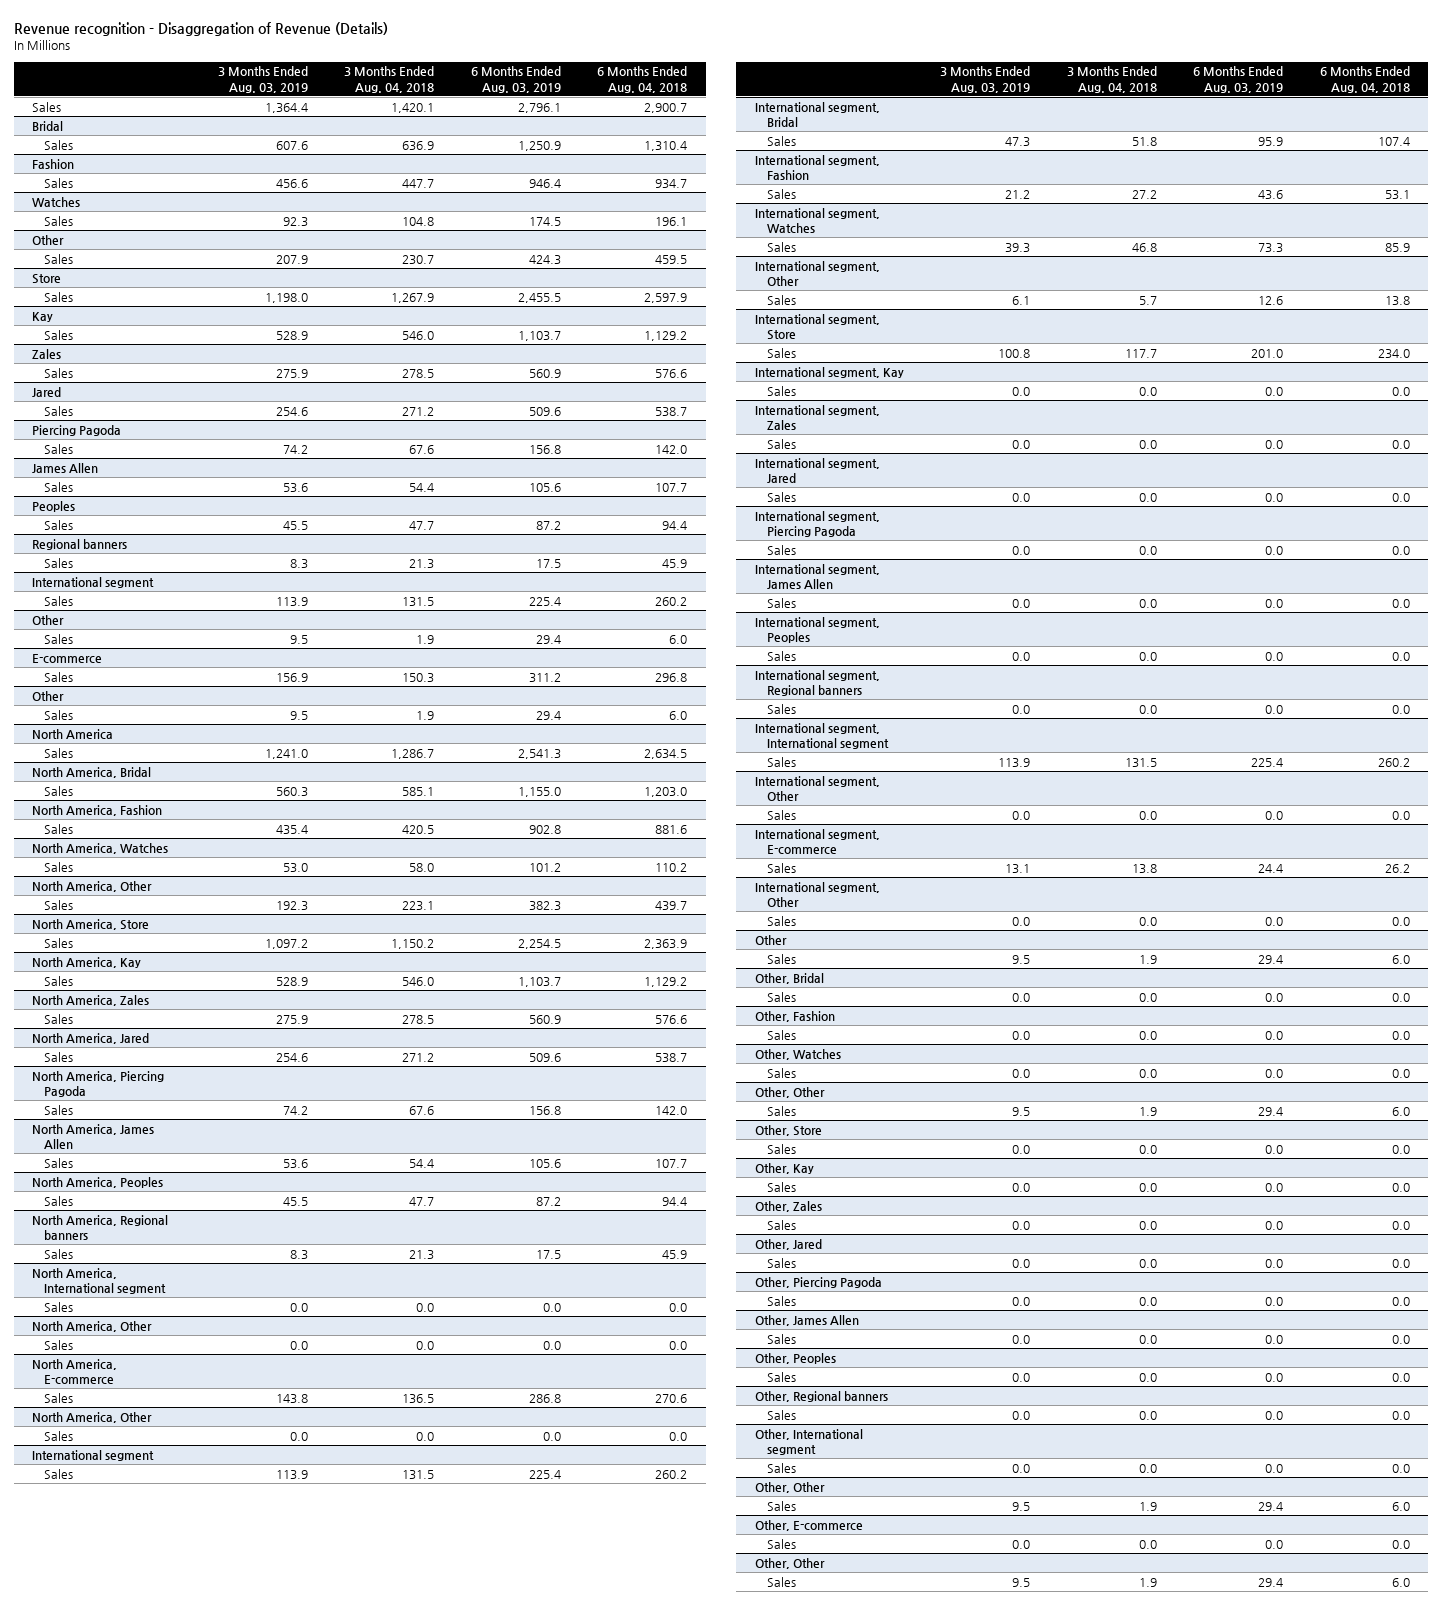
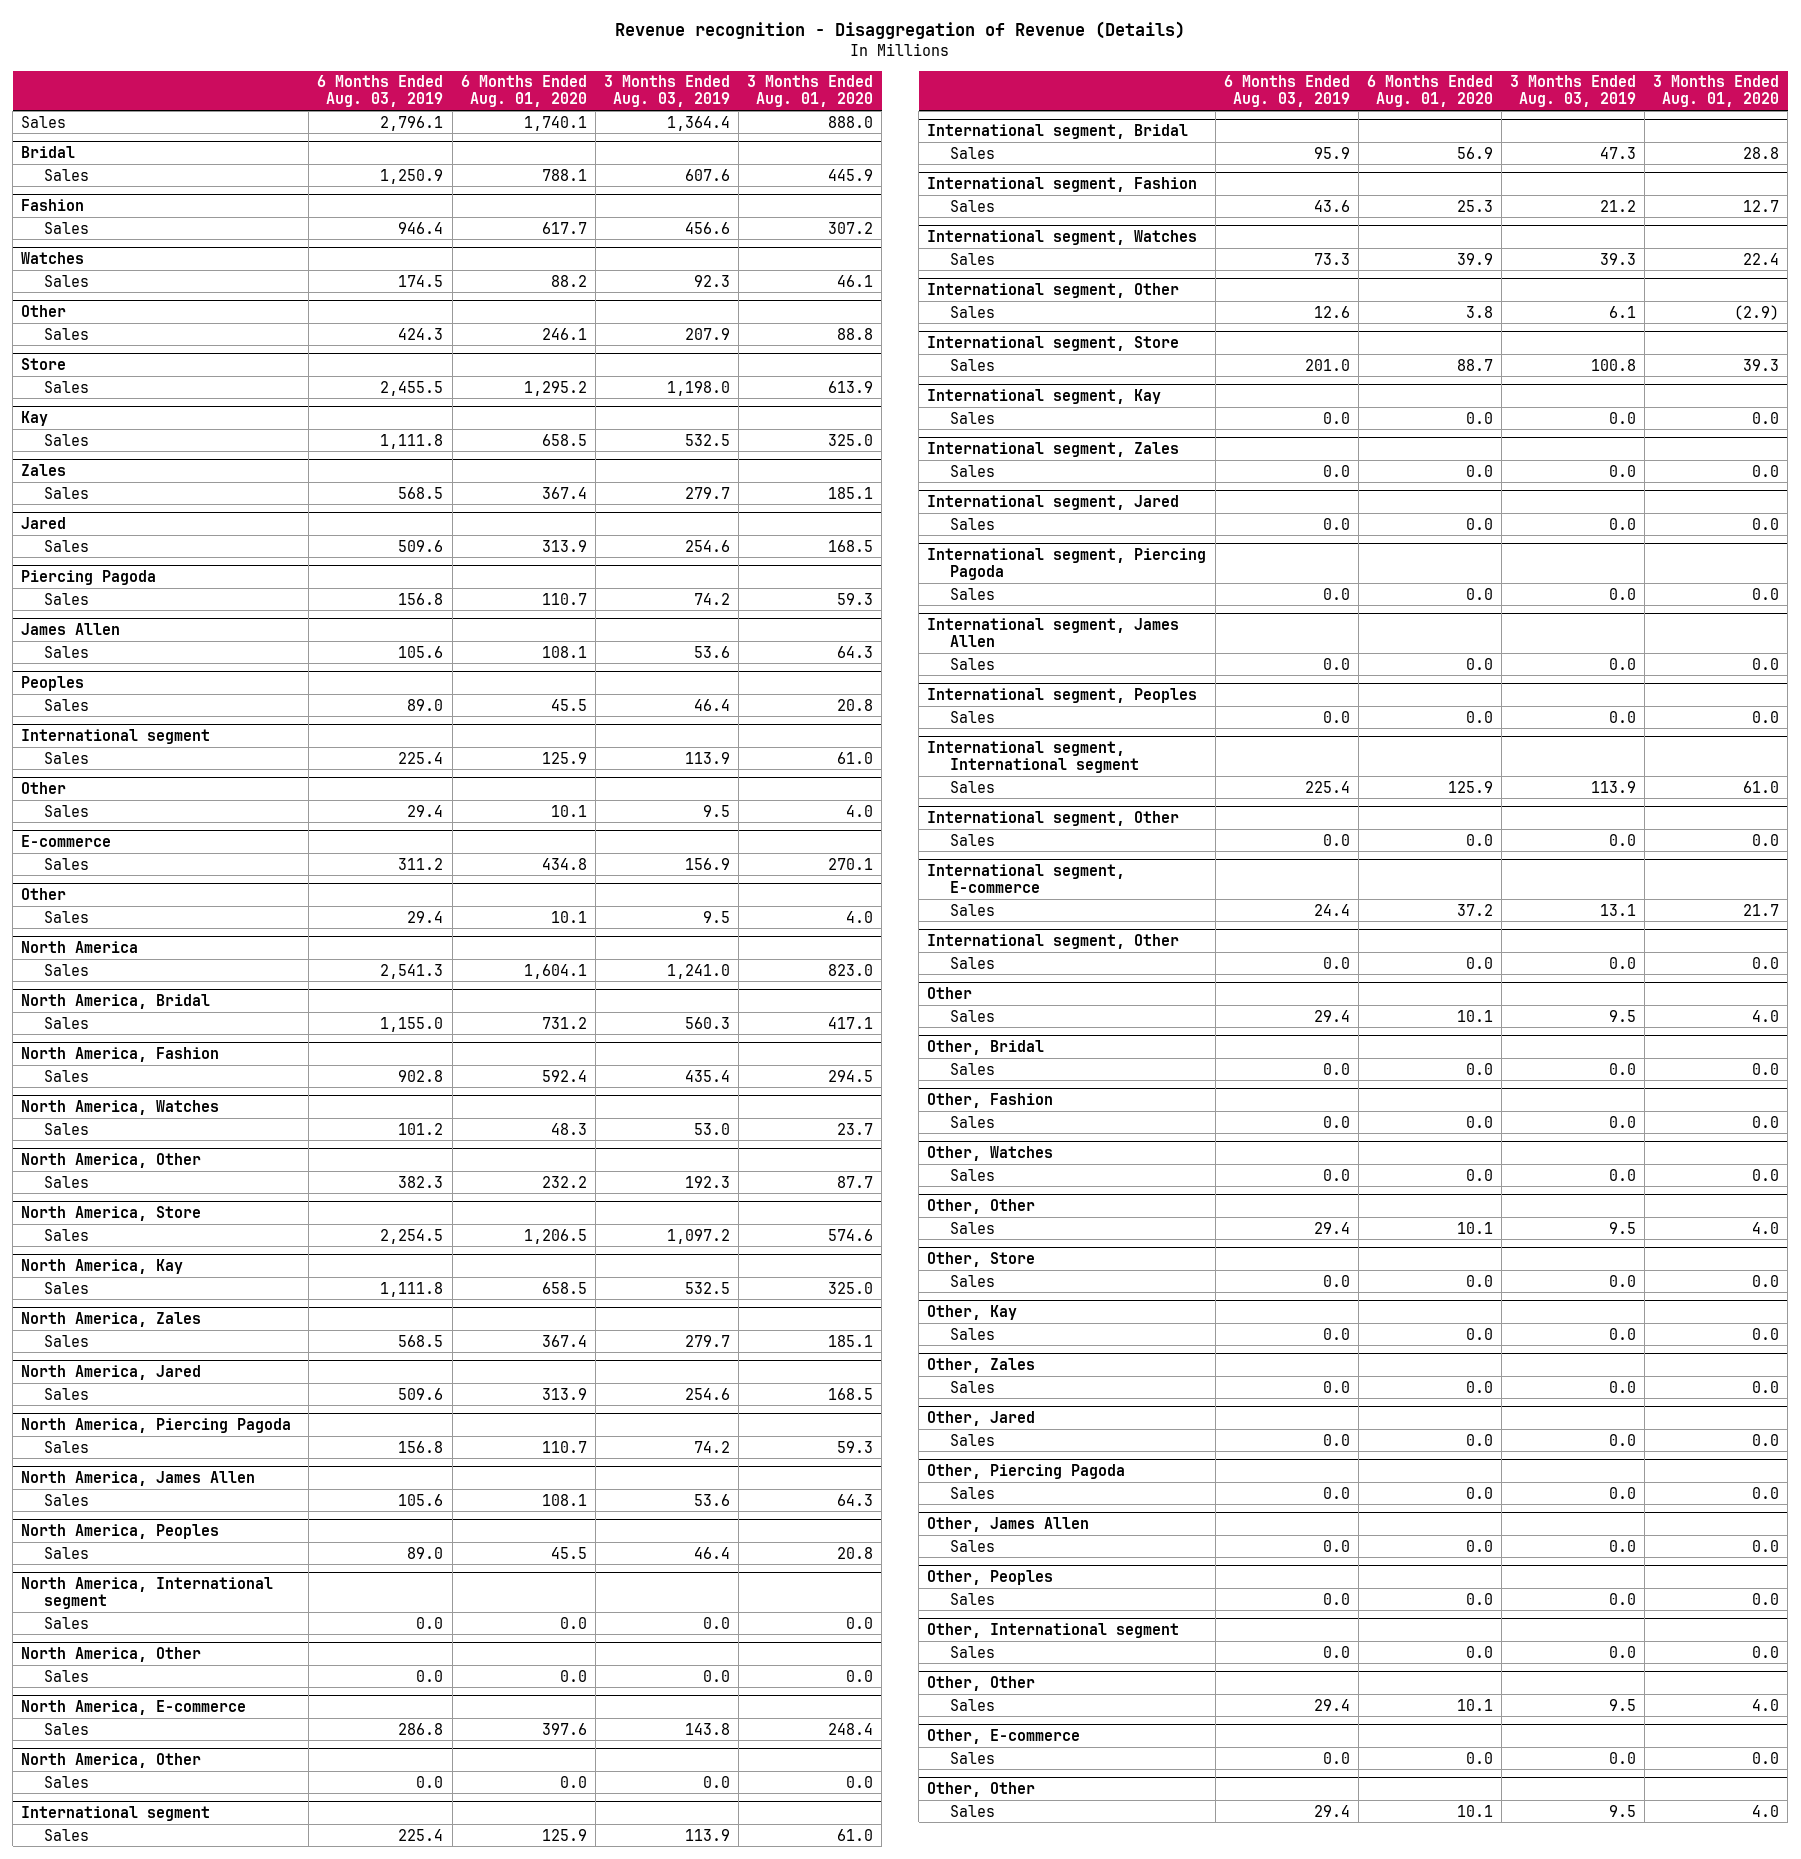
[344,66,435,93] 3 Months Ended Aug. 04, 2018 -> none
[597,66,688,93] 6 Months Ended Aug. 04, 2018 -> none
none -> [460,75,587,108] 6 Months Ended Aug. 01, 2020
none -> [747,75,874,108] 3 Months Ended Aug. 01, 2020
[275,330,308,340] 528.9 -> [684,433,730,446] 532.5
[517,330,561,341] 1,103.7 -> [380,433,444,449] 1,111.8
[275,368,308,378] 275.9 -> [684,486,730,499] 279.7
[528,368,561,378] 560.9 -> [398,486,444,499] 568.5
[32,538,128,550] Regional banners -> none
[44,557,74,568] Sales -> none
[282,520,308,530] 45.5 -> [693,698,730,711] 46.4
[535,520,561,530] 87.2 -> [407,698,444,711] 89.0
[275,976,308,986] 528.9 -> [684,1281,730,1294] 532.5
[517,976,561,987] 1,103.7 -> [380,1281,444,1297] 1,111.8
[275,1014,308,1024] 275.9 -> [684,1334,730,1347] 279.7
[528,1014,561,1024] 560.9 -> [398,1334,444,1347] 568.5
[32,1214,169,1241] North America, Regional banners -> none
[44,1248,74,1259] Sales -> none
[282,1196,308,1206] 45.5 -> [693,1546,730,1559] 46.4
[535,1196,561,1206] 87.2 -> [407,1546,444,1559] 89.0
[754,669,880,697] International segment, Regional banners -> none
[766,703,796,714] Sales -> none
[754,1390,888,1402] Other, Regional banners -> none
[766,1409,796,1420] Sales -> none

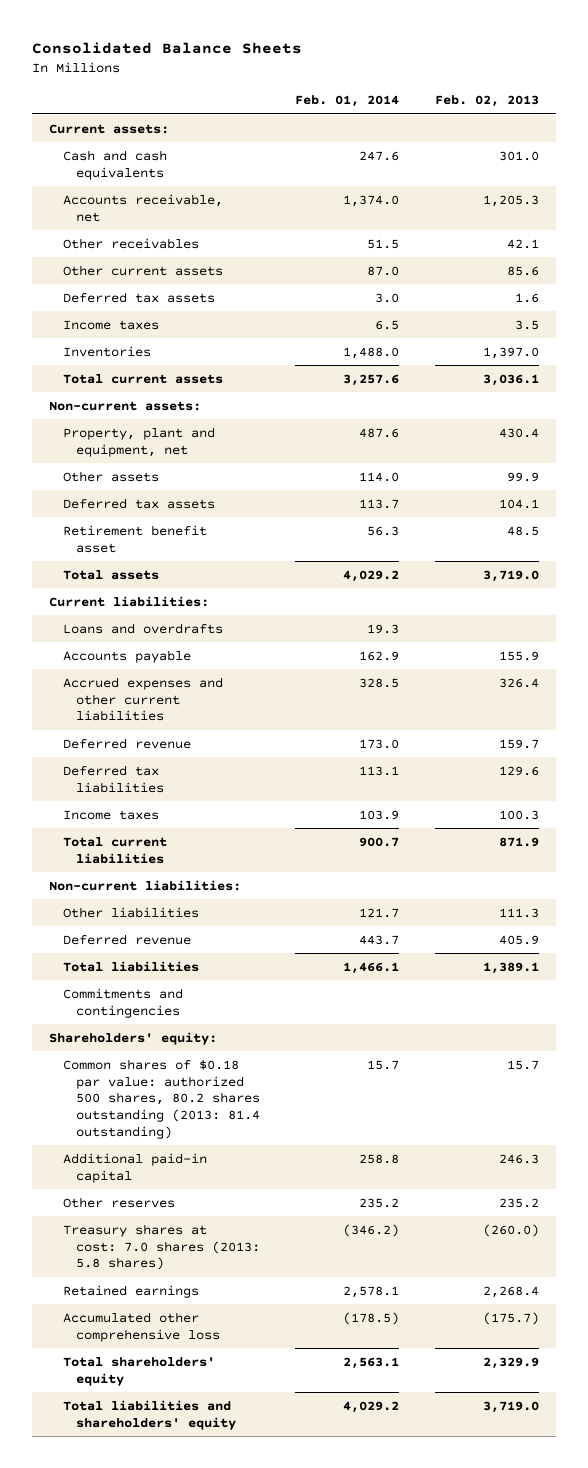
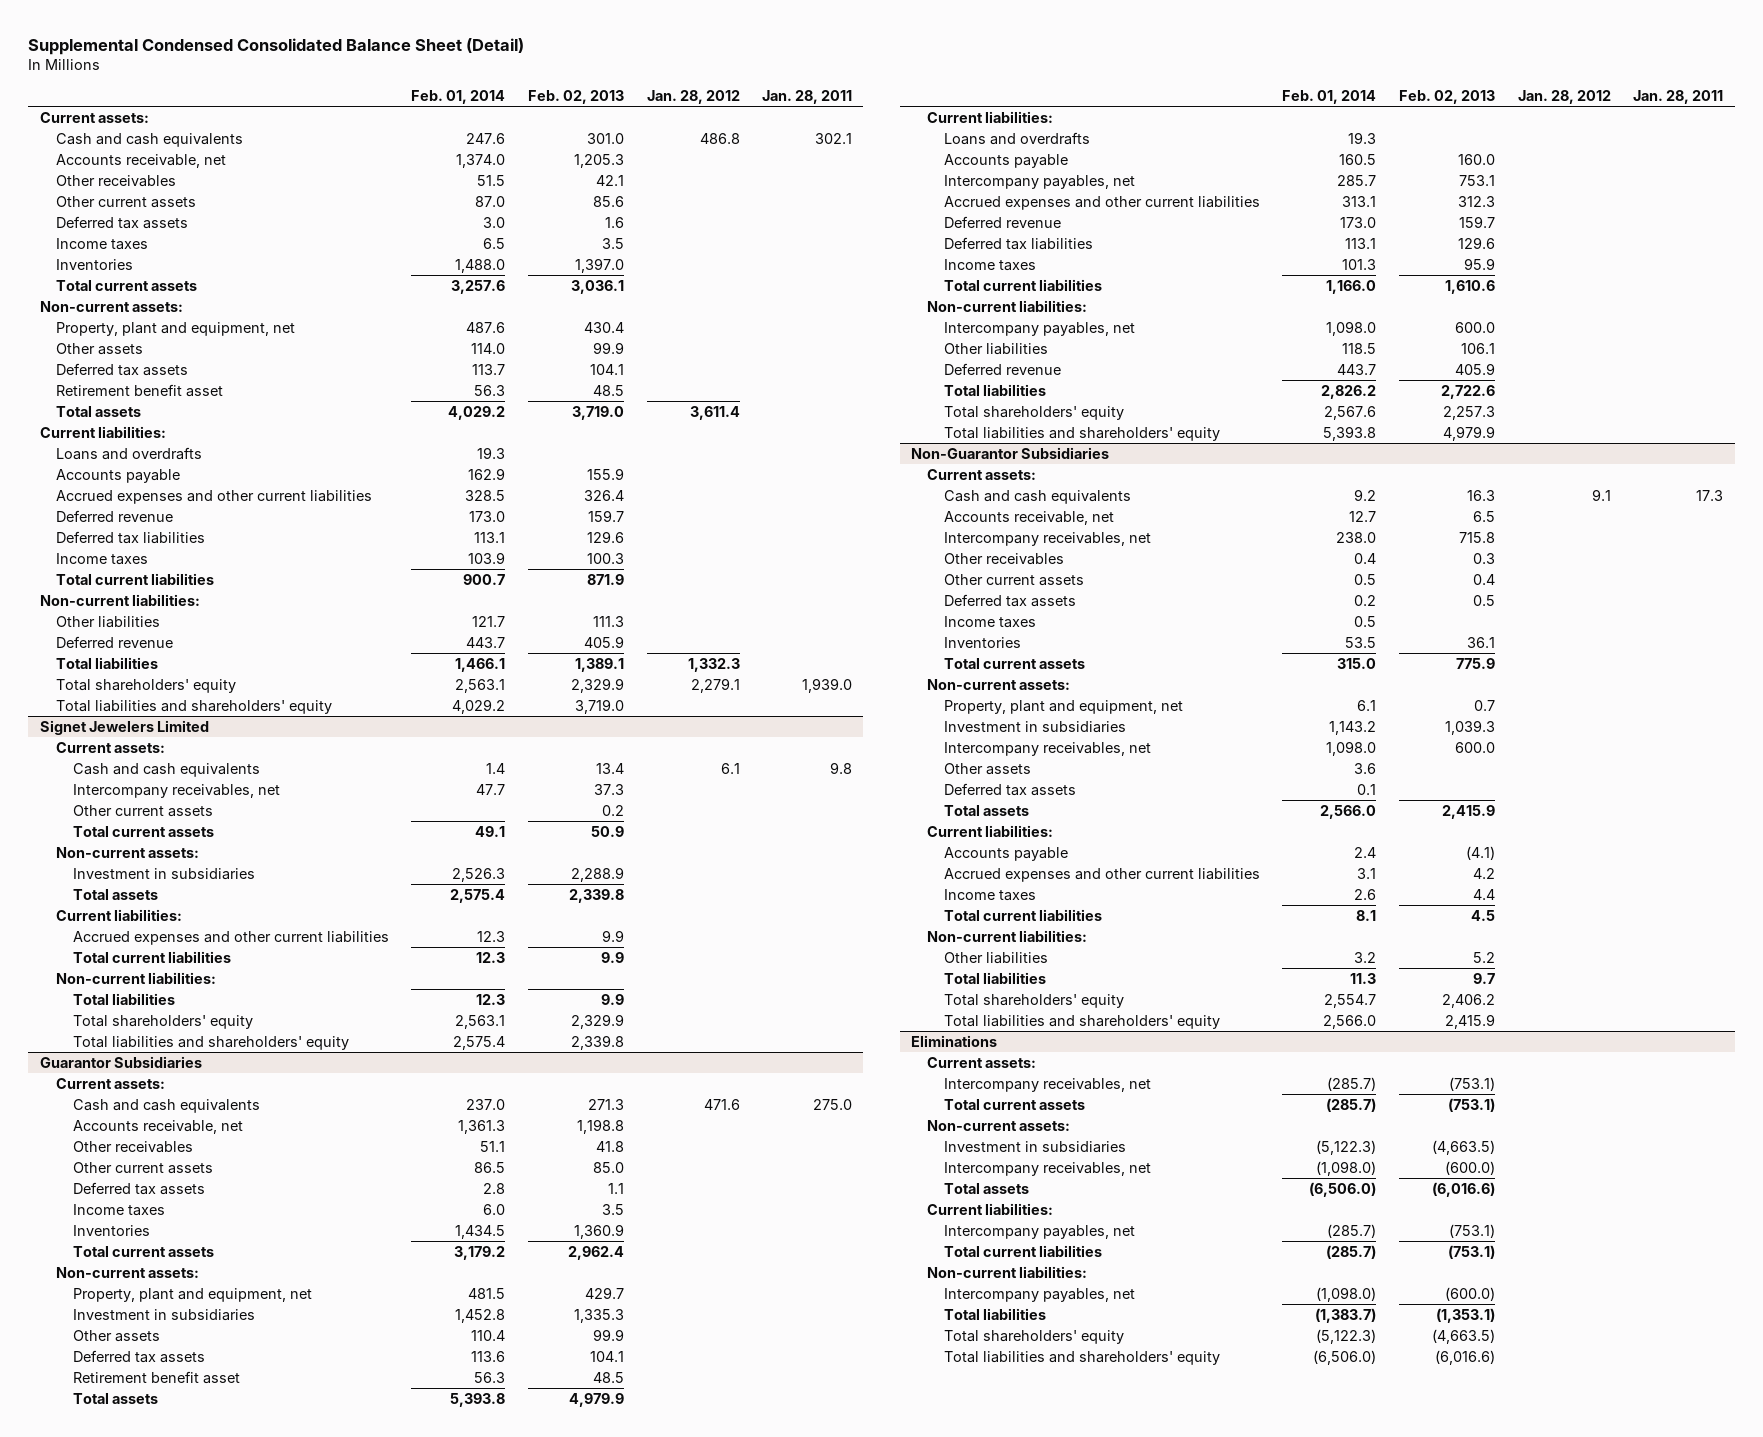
[31,42,302,55] Consolidated Balance Sheets -> [28,37,525,55] Supplemental Condensed Consolidated Balance Sheet (Detail)
none -> [646,89,740,104] Jan. 28, 2012
none -> [762,89,853,104] Jan. 28, 2011
[62,987,183,1018] Commitments and contingencies -> none
[49,1031,218,1045] Shareholders' equity: -> none
[62,1058,261,1139] Common shares of $0.18 par value: authorized 500 shares, 80.2 shares outstanding (2013: 81.4 outstanding) -> none
[62,1152,207,1183] Additional paid-in capital -> none
[62,1196,175,1208] Other reserves -> none
[62,1223,261,1271] Treasury shares at cost: 7.0 shares (2013: 5.8 shares) -> none
[62,1284,199,1298] Retained earnings -> none
[62,1311,221,1342] Accumulated other comprehensive loss -> none
none -> [39,720,209,736] Signet Jewelers Limited
none -> [56,742,166,754] Current assets:
none -> [72,763,260,778] Cash and cash equivalents
none -> [72,784,280,799] Intercompany receivables, net
none -> [72,805,213,818] Other current assets
none -> [72,826,214,838] Total current assets
none -> [56,847,200,859] Non-current assets:
none -> [72,868,255,881] Investment in subsidiaries
none -> [72,889,158,901] Total assets
none -> [56,909,183,922] Current liabilities:
none -> [72,931,389,946] Accrued expenses and other current liabilities
none -> [72,951,231,964] Total current liabilities
none -> [56,972,217,985] Non-current liabilities:
none -> [72,993,175,1006] Total liabilities
none -> [72,1015,253,1030] Total shareholders' equity
none -> [72,1036,349,1051] Total liabilities and shareholders' equity
none -> [39,1056,202,1069] Guarantor Subsidiaries
none -> [56,1078,166,1090] Current assets:
none -> [72,1099,260,1114] Cash and cash equivalents
none -> [72,1120,243,1135] Accounts receivable, net
none -> [72,1141,193,1154] Other receivables
none -> [72,1162,213,1175] Other current assets
none -> [72,1182,205,1196] Deferred tax assets
none -> [72,1204,165,1217] Income taxes
none -> [72,1225,150,1237] Inventories
none -> [72,1246,214,1258] Total current assets
none -> [56,1267,200,1279] Non-current assets:
none -> [72,1288,312,1303] Property, plant and equipment, net
none -> [72,1309,255,1322] Investment in subsidiaries
none -> [72,1330,160,1343] Other assets
none -> [72,1350,205,1364] Deferred tax assets
none -> [72,1371,240,1385] Retirement benefit asset
none -> [72,1393,158,1405] Total assets
none -> [927,111,1054,124] Current liabilities:
none -> [943,132,1090,146] Loans and overdrafts
none -> [943,154,1068,169] Accounts payable
none -> [943,175,1135,190] Intercompany payables, net
none -> [943,196,1260,211] Accrued expenses and other current liabilities
none -> [943,216,1061,229] Deferred revenue
none -> [943,237,1093,251] Deferred tax liabilities
none -> [943,259,1036,272] Income taxes
none -> [943,279,1102,292] Total current liabilities
none -> [927,300,1088,313] Non-current liabilities:
none -> [943,322,1135,337] Intercompany payables, net
none -> [943,343,1048,356] Other liabilities
none -> [943,363,1061,376] Deferred revenue
none -> [943,384,1046,397] Total liabilities
none -> [943,406,1124,421] Total shareholders' equity
none -> [943,427,1220,442] Total liabilities and shareholders' equity
none -> [910,447,1109,460] Non-Guarantor Subsidiaries
none -> [927,469,1037,481] Current assets:
none -> [943,490,1131,505] Cash and cash equivalents
none -> [943,511,1114,526] Accounts receivable, net
none -> [943,532,1151,547] Intercompany receivables, net
none -> [943,553,1064,566] Other receivables
none -> [943,574,1084,587] Other current assets
none -> [943,594,1076,608] Deferred tax assets
none -> [943,616,1036,629] Income taxes
none -> [943,637,1021,649] Inventories
none -> [943,658,1085,670] Total current assets
none -> [927,679,1071,691] Non-current assets:
none -> [943,700,1183,715] Property, plant and equipment, net
none -> [943,721,1126,734] Investment in subsidiaries
none -> [943,742,1151,757] Intercompany receivables, net
none -> [943,763,1031,776] Other assets
none -> [943,783,1076,797] Deferred tax assets
none -> [943,805,1029,817] Total assets
none -> [927,825,1054,838] Current liabilities:
none -> [943,847,1068,862] Accounts payable
none -> [943,868,1260,883] Accrued expenses and other current liabilities
none -> [943,889,1036,902] Income taxes
none -> [943,909,1102,922] Total current liabilities
none -> [927,930,1088,943] Non-current liabilities:
none -> [943,952,1048,965] Other liabilities
none -> [943,972,1046,985] Total liabilities
none -> [943,994,1124,1009] Total shareholders' equity
none -> [943,1015,1220,1030] Total liabilities and shareholders' equity
none -> [910,1035,997,1048] Eliminations
none -> [927,1057,1037,1069] Current assets:
none -> [943,1078,1151,1093] Intercompany receivables, net
none -> [943,1099,1085,1111] Total current assets
none -> [927,1120,1071,1132] Non-current assets:
none -> [943,1141,1126,1154] Investment in subsidiaries
none -> [943,1162,1151,1177] Intercompany receivables, net
none -> [943,1183,1029,1195] Total assets
none -> [927,1203,1054,1216] Current liabilities:
none -> [943,1225,1135,1240] Intercompany payables, net
none -> [943,1245,1102,1258] Total current liabilities
none -> [927,1266,1088,1279] Non-current liabilities:
none -> [943,1288,1135,1303] Intercompany payables, net
none -> [943,1308,1046,1321] Total liabilities
none -> [943,1330,1124,1345] Total shareholders' equity
none -> [943,1351,1220,1366] Total liabilities and shareholders' equity

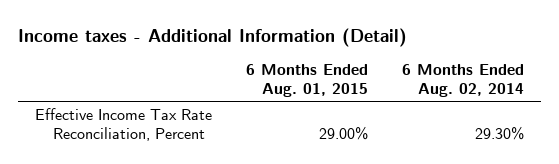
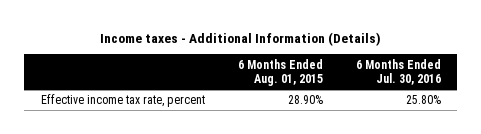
[18,27,408,47] Income taxes - Additional Information (Detail) -> [99,31,381,46] Income taxes - Additional Information (Details)
[401,63,524,98] 6 Months Ended Aug. 02, 2014 -> none
none -> [355,58,441,86] 6 Months Ended Jul. 30, 2016
[35,107,213,142] Effective Income Tax Rate Reconciliation, Percent -> [40,94,205,108] Effective income tax rate, percent
[318,126,368,141] 29.00% -> [287,95,323,105] 28.90%

